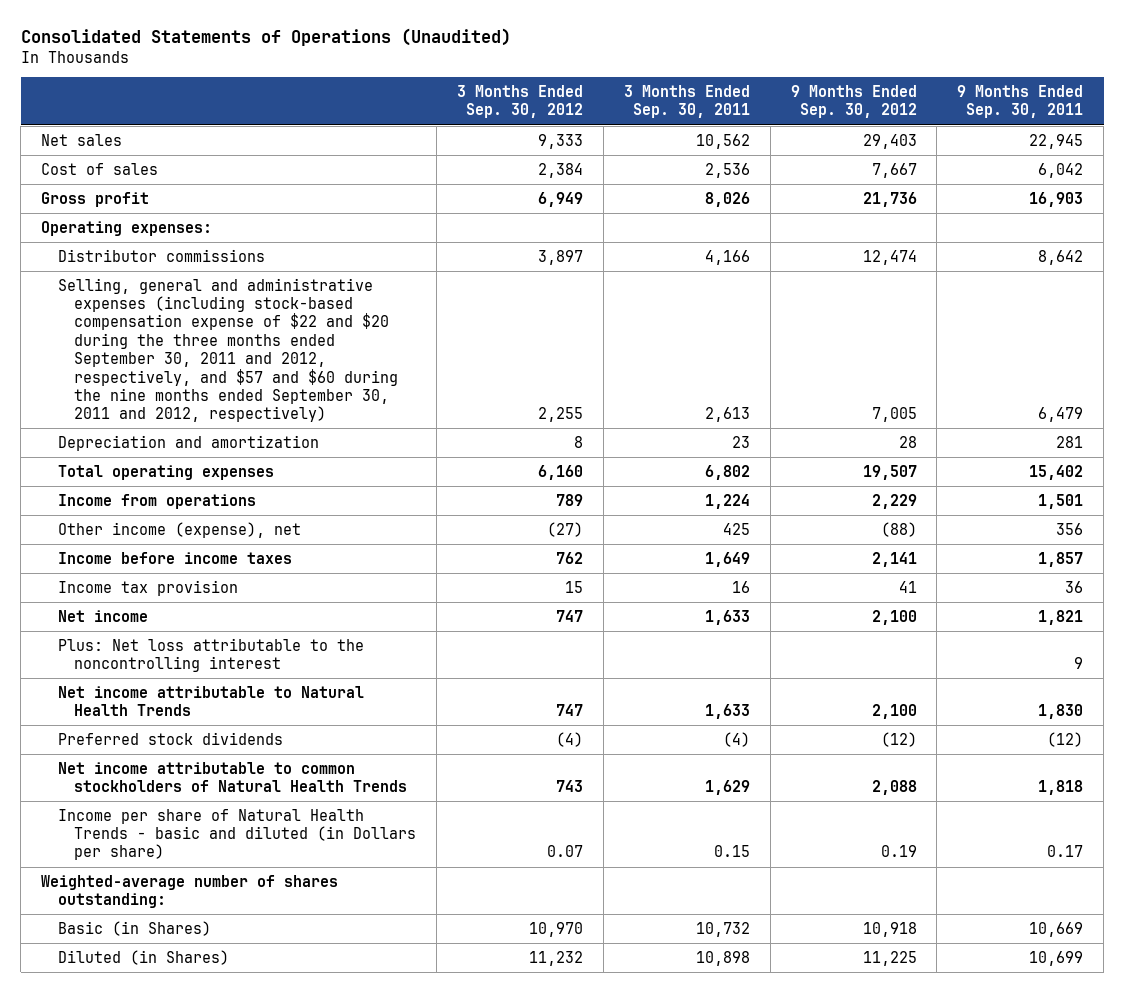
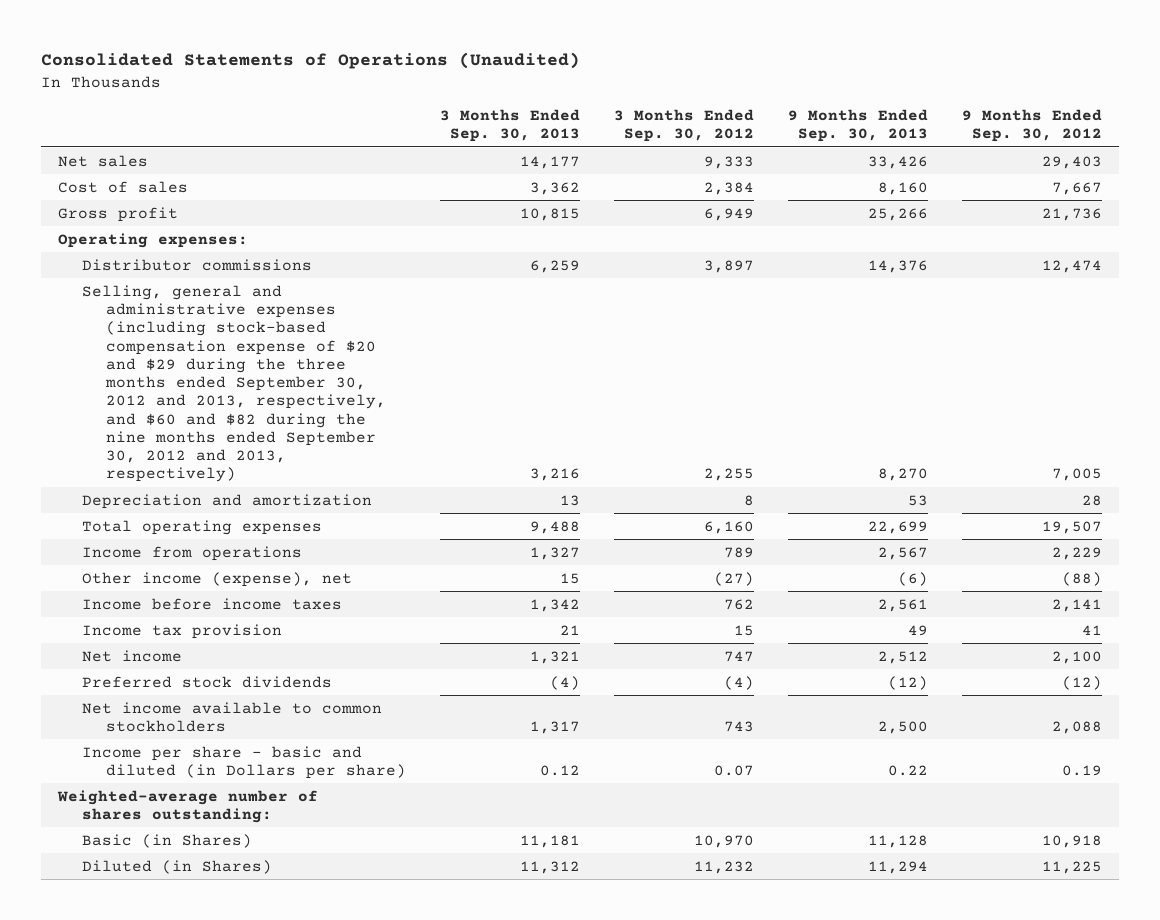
[623,85,750,119] 3 Months Ended Sep. 30, 2011 -> none
[957,85,1084,119] 9 Months Ended Sep. 30, 2011 -> none
none -> [440,109,581,143] 3 Months Ended Sep. 30, 2013
none -> [788,109,929,143] 9 Months Ended Sep. 30, 2013
[57,277,399,423] Selling, general and administrative expenses (including stock-based compensation expense of $22 and $20 during the three months ended September 30, 2011 and 2012, respectively, and $57 and $60 during the nine months ended September 30, 2011 and 2012, respectively) -> [81,284,387,483] Selling, general and administrative expenses (including stock-based compensation expense of $20 and $29 during the three months ended September 30, 2012 and 2013, respectively, and $60 and $82 during the nine months ended September 30, 2012 and 2013, respectively)
[57,637,364,673] Plus: Net loss attributable to the noncontrolling interest -> none
[57,685,364,717] Net income attributable to Natural Health Trends -> none
[57,761,408,793] Net income attributable to common stockholders of Natural Health Trends -> [81,701,382,732] Net income available to common stockholders
[57,808,417,861] Income per share of Natural Health Trends - basic and diluted (in Dollars per share) -> [81,745,407,779] Income per share - basic and diluted (in Dollars per share)

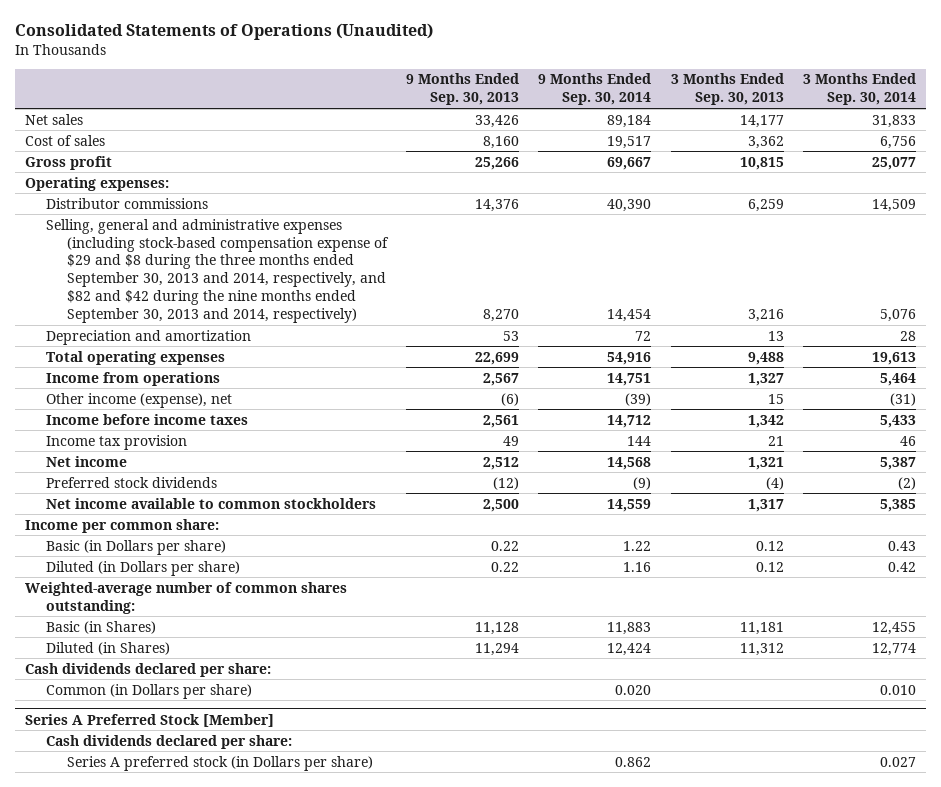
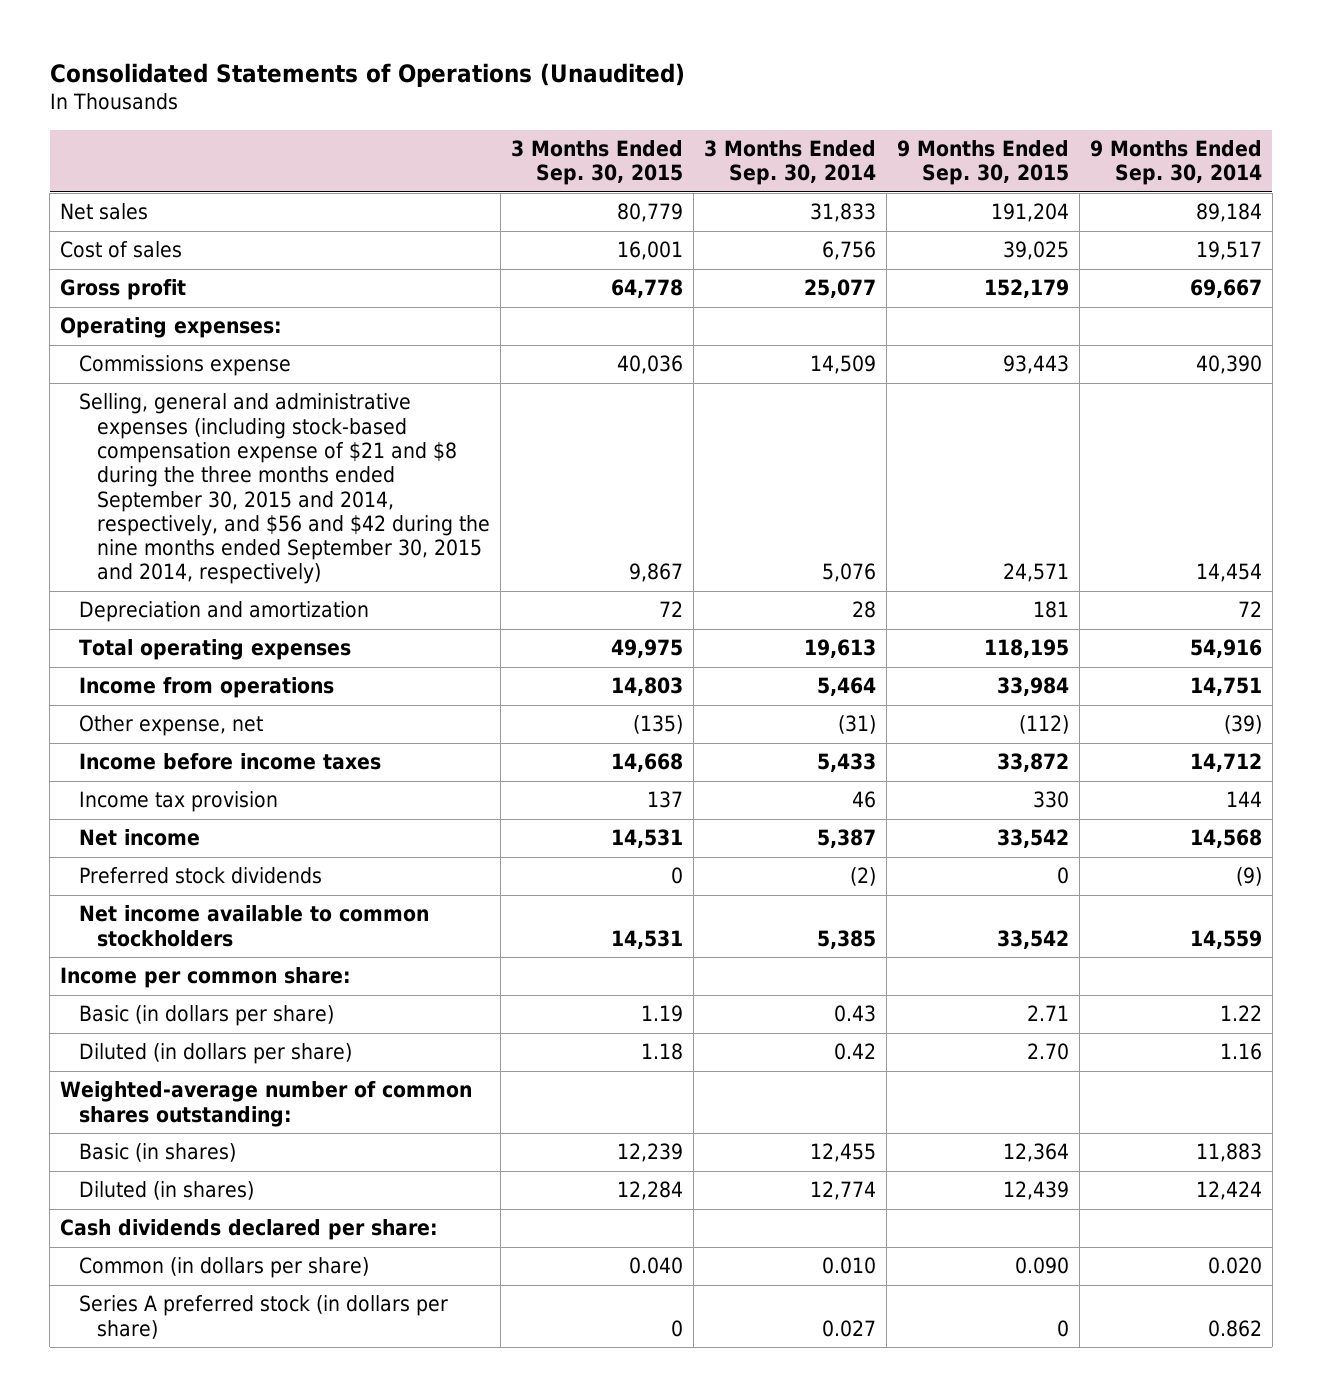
[406,73,520,106] 9 Months Ended Sep. 30, 2013 -> none
[670,73,784,106] 3 Months Ended Sep. 30, 2013 -> none
none -> [510,140,683,186] 3 Months Ended Sep. 30, 2015
none -> [896,140,1069,186] 9 Months Ended Sep. 30, 2015
[45,197,208,209] Distributor commissions -> [78,355,291,377] Commissions expense
[45,218,389,323] Selling, general and administrative expenses (including stock-based compensation expense of $29 and $8 during the three months ended September 30, 2013 and 2014, respectively, and $82 and $42 during the nine months ended September 30, 2013 and 2014, respectively) -> [78,393,491,585] Selling, general and administrative expenses (including stock-based compensation expense of $21 and $8 during the three months ended September 30, 2015 and 2014, respectively, and $56 and $42 during the nine months ended September 30, 2015 and 2014, respectively)
[45,392,232,408] Other income (expense), net -> [78,715,263,737] Other expense, net
[45,539,226,555] Basic (in Dollars per share) -> [78,1005,334,1027] Basic (in dollars per share)
[45,560,240,576] Diluted (in Dollars per share) -> [78,1043,352,1065] Diluted (in dollars per share)
[24,662,271,677] Cash dividends declared per share: -> none
[45,683,252,699] Common (in Dollars per share) -> none
[24,713,274,727] Series A Preferred Stock [Member] -> none
[45,620,156,634] Basic (in Shares) -> [78,1143,236,1163] Basic (in shares)
[45,641,170,655] Diluted (in Shares) -> [78,1181,254,1201] Diluted (in shares)
none -> [78,1257,369,1279] Common (in dollars per share)
[66,755,373,771] Series A preferred stock (in Dollars per share) -> [78,1295,448,1339] Series A preferred stock (in dollars per share)

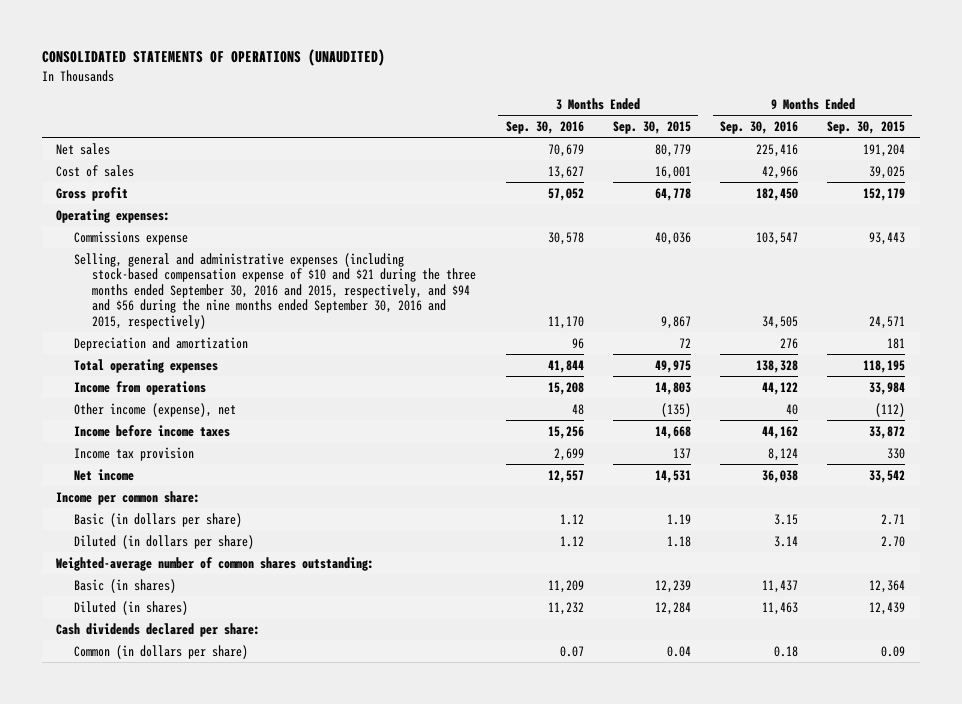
[49,62,685,87] Consolidated Statements of Operations (Unaudited) -> [41,49,385,67] CONSOLIDATED STATEMENTS OF OPERATIONS (UNAUDITED)
[703,140,876,186] 3 Months Ended Sep. 30, 2014 -> none
[1089,140,1262,186] 9 Months Ended Sep. 30, 2014 -> none
none -> [505,121,584,135] Sep. 30, 2016
none -> [719,121,798,135] Sep. 30, 2016
[78,393,491,585] Selling, general and administrative expenses (including stock-based compensation expense of $21 and $8 during the three months ended September 30, 2015 and 2014, respectively, and $56 and $42 during the nine months ended September 30, 2015 and 2014, respectively) -> [74,252,477,330] Selling, general and administrative expenses (including stock-based compensation expense of $10 and $21 during the three months ended September 30, 2016 and 2015, respectively, and $94 and $56 during the nine months ended September 30, 2016 and 2015, respectively)
[78,715,263,737] Other expense, net -> [74,402,237,417] Other income (expense), net
[78,867,322,885] Preferred stock dividends -> none
[78,905,429,947] Net income available to common stockholders -> none
[78,1295,448,1339] Series A preferred stock (in dollars per share) -> none
[628,1257,683,1275] 0.040 -> [666,645,691,657] 0.04
[1014,1257,1069,1275] 0.090 -> [881,645,906,657] 0.09

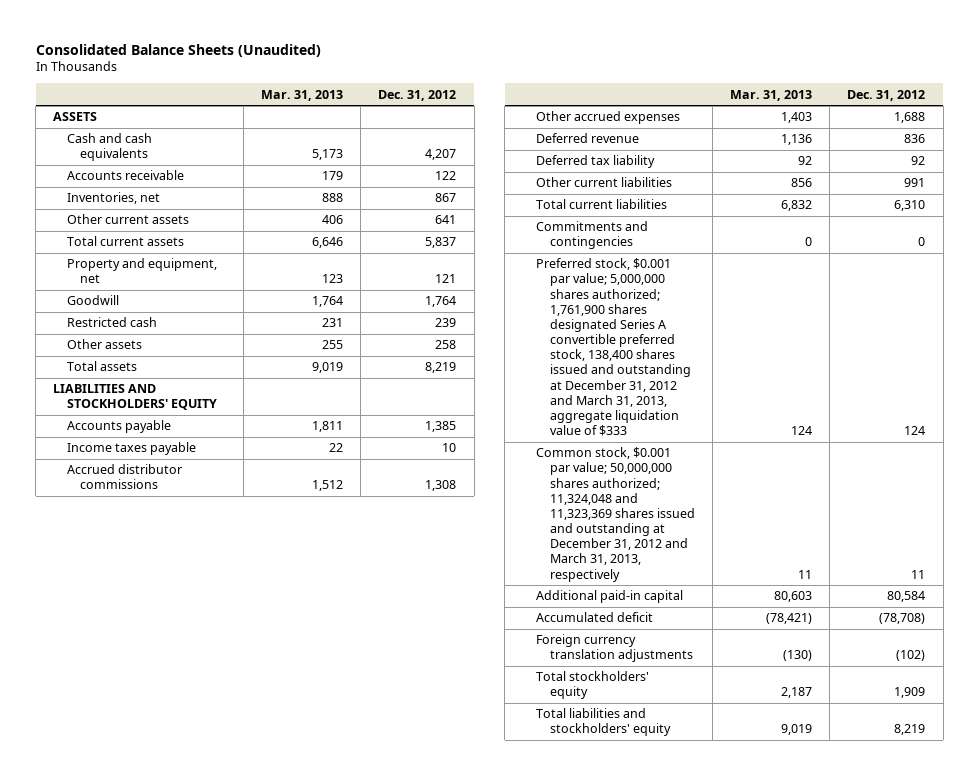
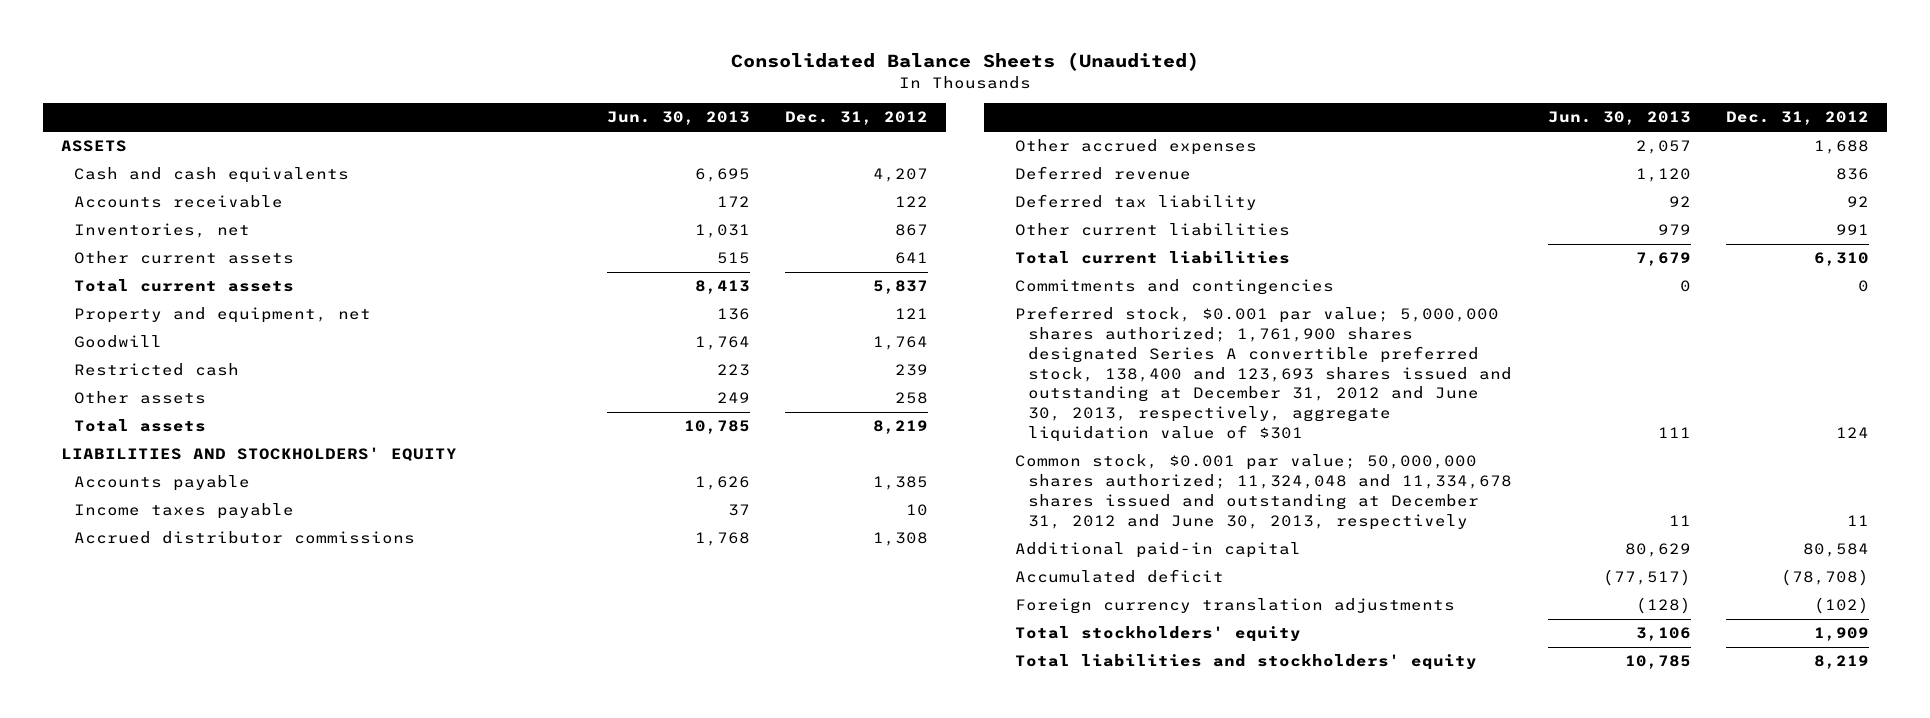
[260,89,343,101] Mar. 31, 2013 -> none
none -> [606,111,750,126] Jun. 30, 2013
[535,258,691,437] Preferred stock, $0.001 par value; 5,000,000 shares authorized; 1,761,900 shares designated Series A convertible preferred stock, 138,400 shares issued and outstanding at December 31, 2012 and March 31, 2013, aggregate liquidation value of $333 -> [1015,306,1513,442] Preferred stock, $0.001 par value; 5,000,000 shares authorized; 1,761,900 shares designated Series A convertible preferred stock, 138,400 and 123,693 shares issued and outstanding at December 31, 2012 and June 30, 2013, respectively, aggregate liquidation value of $301
[535,447,695,582] Common stock, $0.001 par value; 50,000,000 shares authorized; 11,324,048 and 11,323,369 shares issued and outstanding at December 31, 2012 and March 31, 2013, respectively -> [1015,454,1513,530] Common stock, $0.001 par value; 50,000,000 shares authorized; 11,324,048 and 11,334,678 shares issued and outstanding at December 31, 2012 and June 30, 2013, respectively

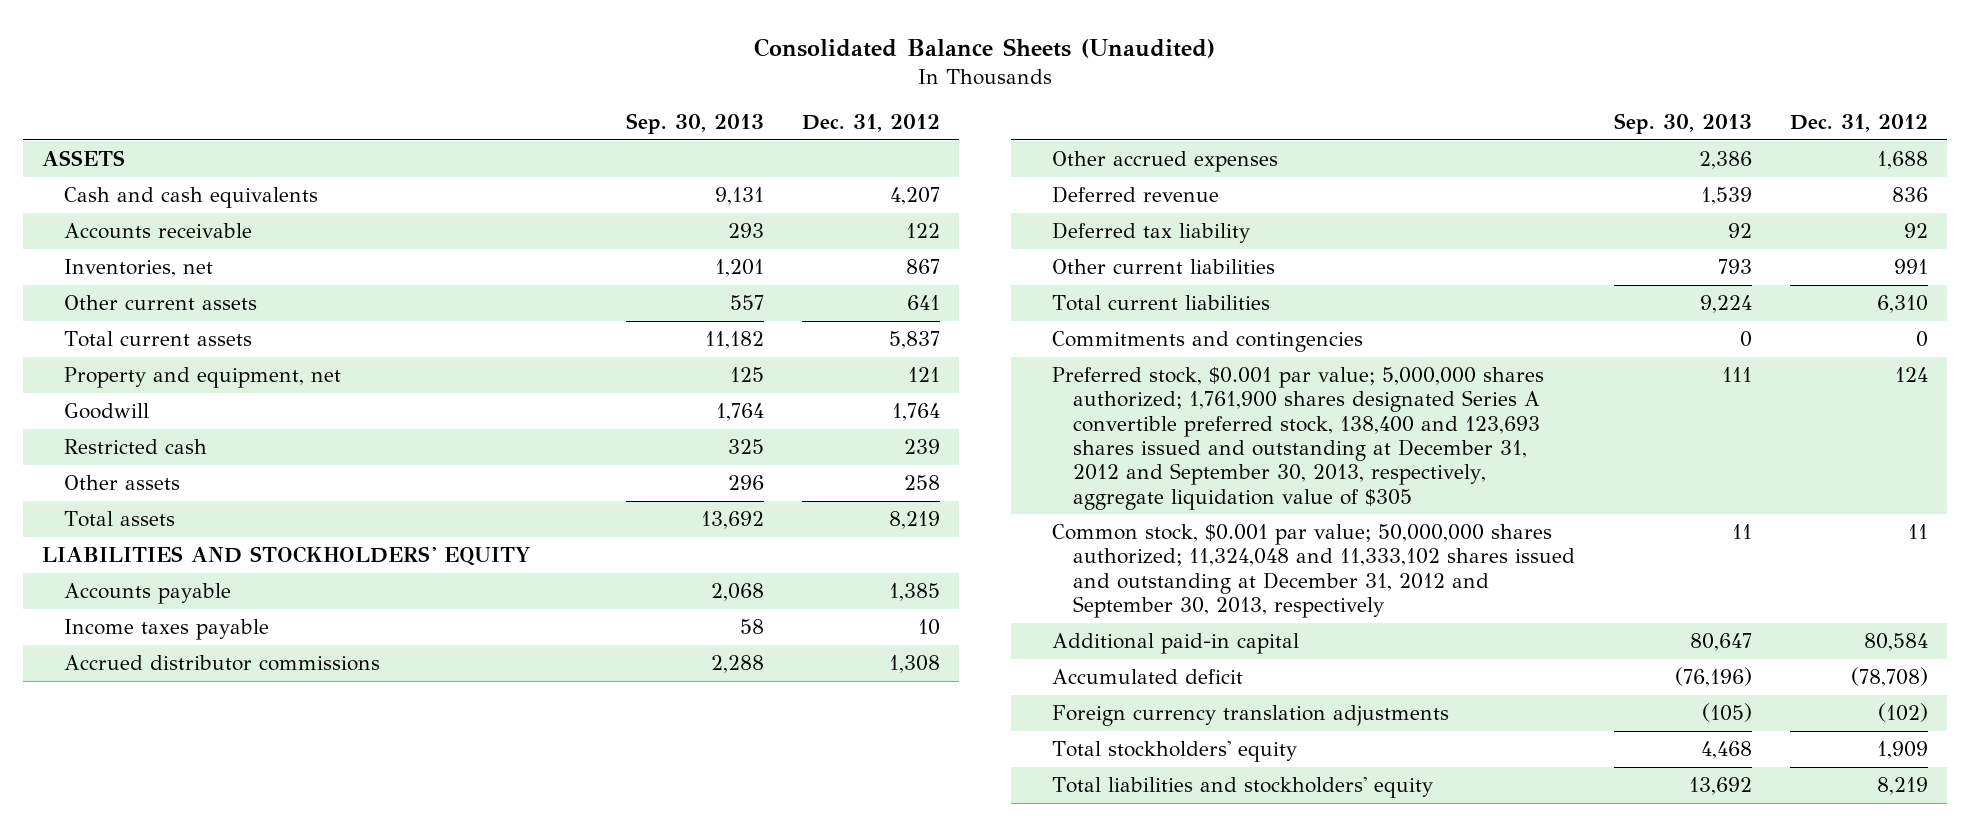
[606,111,750,126] Jun. 30, 2013 -> none
none -> [625,113,764,135] Sep. 30, 2013
[1015,306,1513,442] Preferred stock, $0.001 par value; 5,000,000 shares authorized; 1,761,900 shares designated Series A convertible preferred stock, 138,400 and 123,693 shares issued and outstanding at December 31, 2012 and June 30, 2013, respectively, aggregate liquidation value of $301 -> [1051,366,1544,510] Preferred stock, $0.001 par value; 5,000,000 shares authorized; 1,761,900 shares designated Series A convertible preferred stock, 138,400 and 123,693 shares issued and outstanding at December 31, 2012 and September 30, 2013, respectively, aggregate liquidation value of $305
[1015,454,1513,530] Common stock, $0.001 par value; 50,000,000 shares authorized; 11,324,048 and 11,334,678 shares issued and outstanding at December 31, 2012 and June 30, 2013, respectively -> [1051,523,1576,618] Common stock, $0.001 par value; 50,000,000 shares authorized; 11,324,048 and 11,333,102 shares issued and outstanding at December 31, 2012 and September 30, 2013, respectively

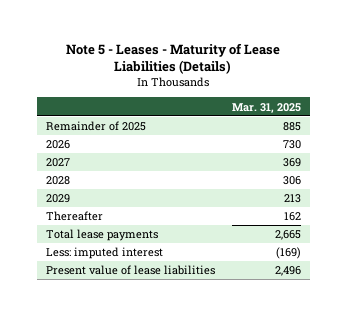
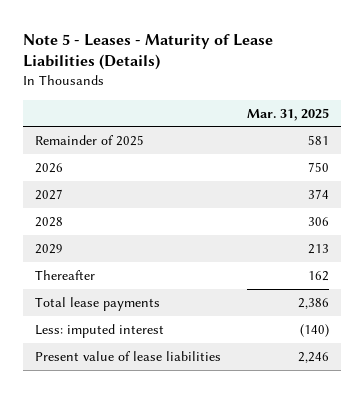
[283,122,302,132] 885 -> [307,134,329,145] 581
[283,140,302,150] 730 -> [307,161,329,172] 750
[283,158,302,168] 369 -> [307,188,329,199] 374
[275,230,302,241] 2,665 -> [297,297,329,309] 2,386
[276,247,302,260] (169) -> [299,323,329,337] (140)
[275,266,302,277] 2,496 -> [297,351,329,363] 2,246

